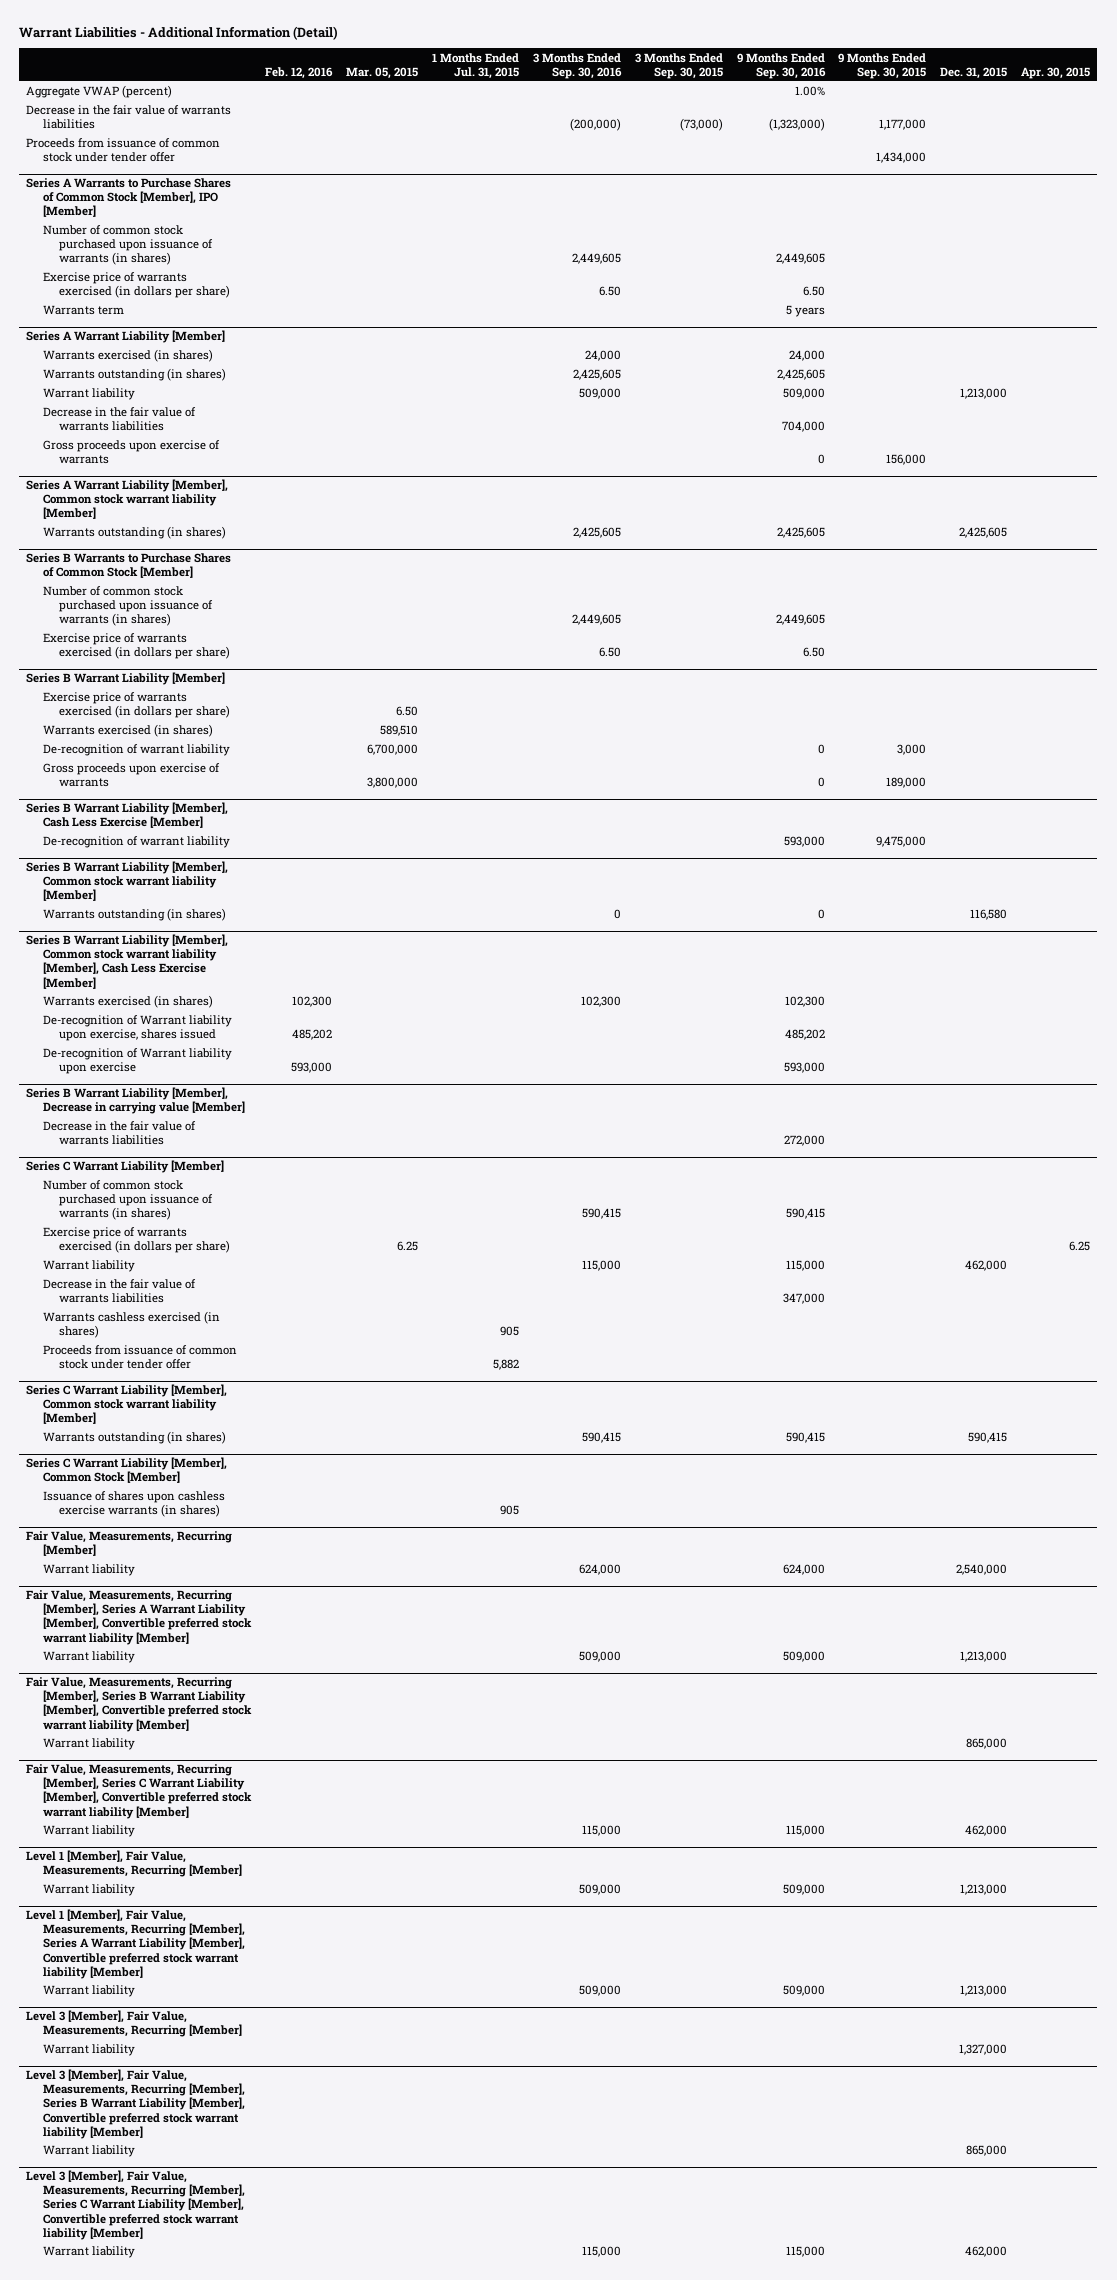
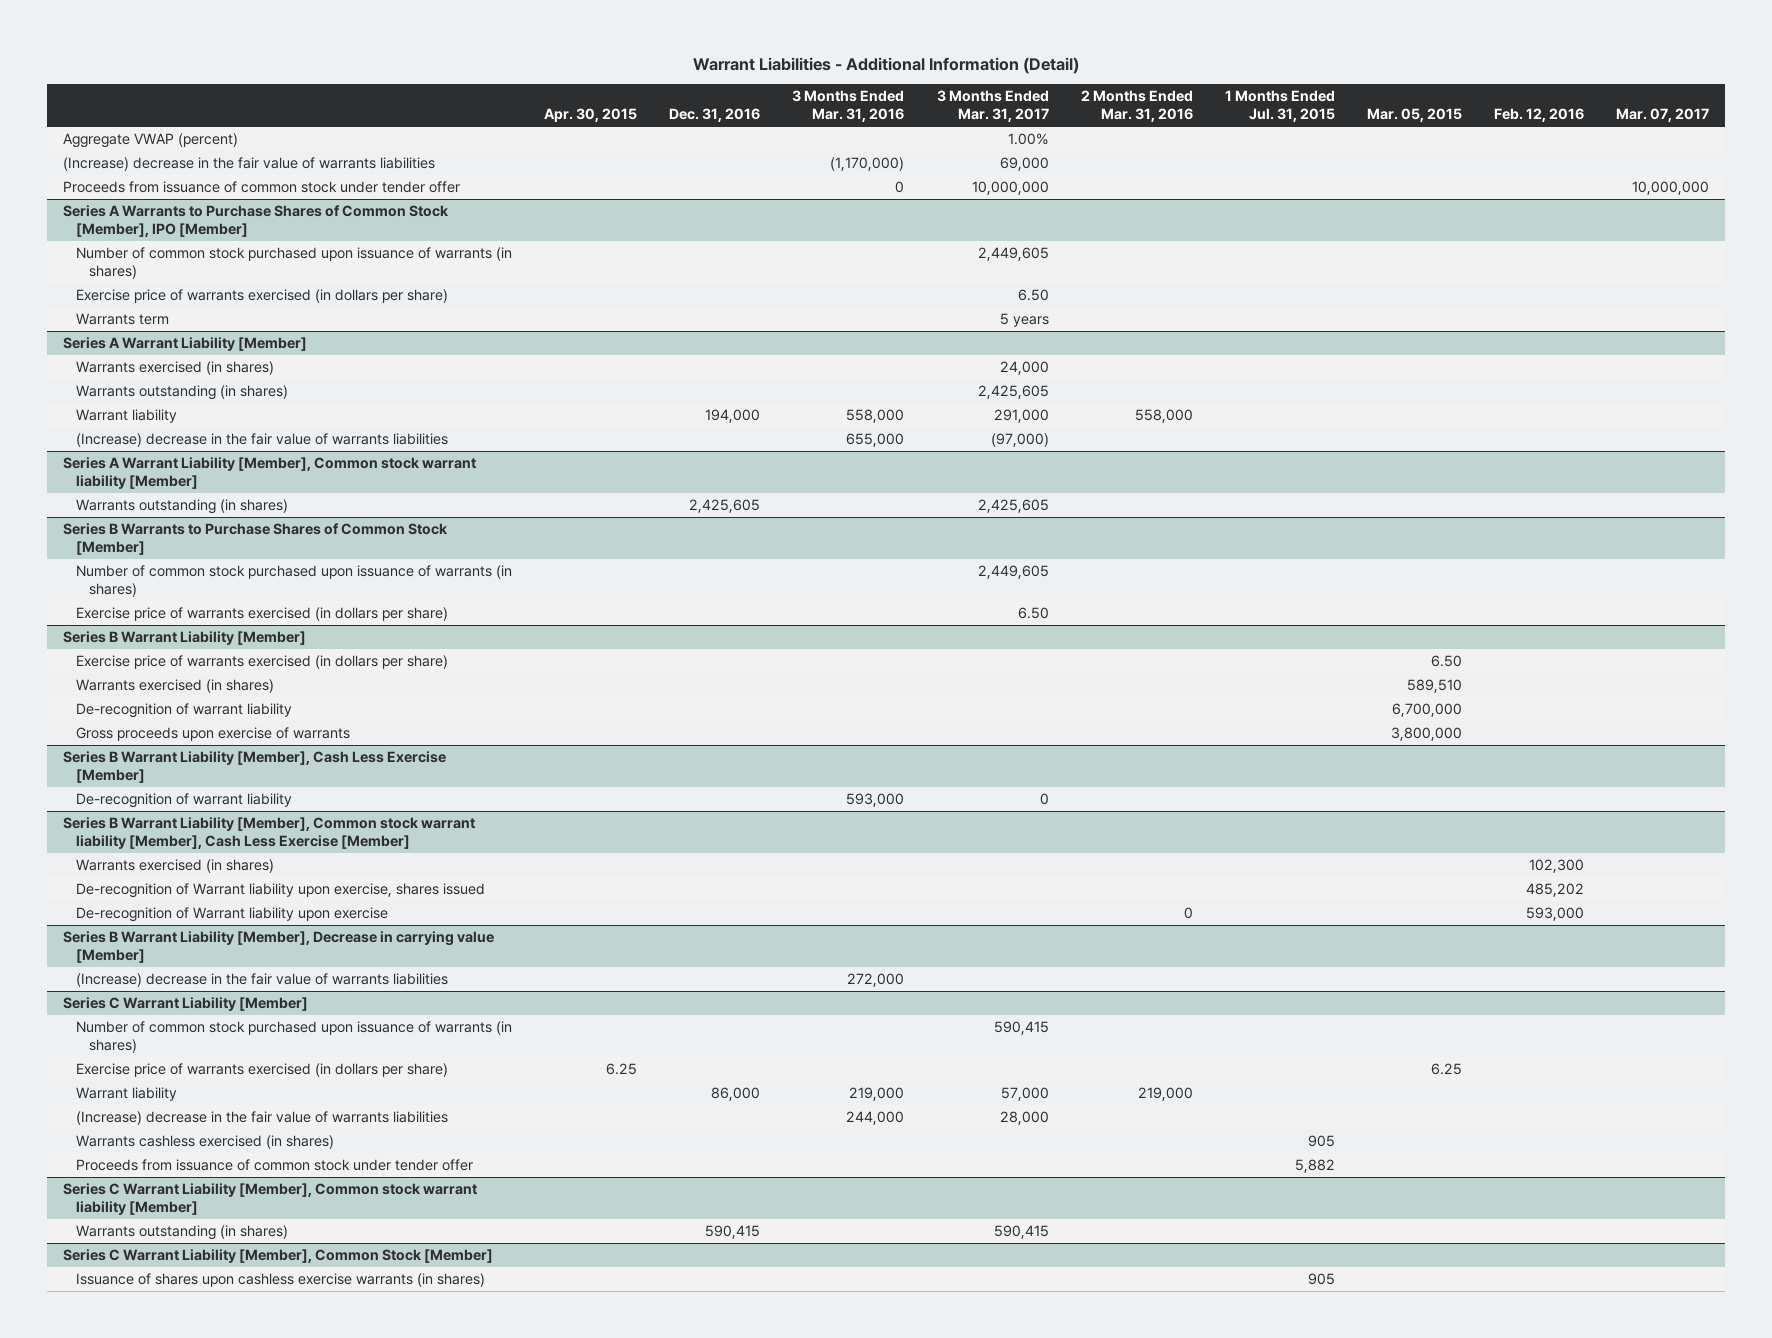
[532,52,622,79] 3 Months Ended Sep. 30, 2016 -> none
[634,52,723,79] 3 Months Ended Sep. 30, 2015 -> none
[736,52,826,79] 9 Months Ended Sep. 30, 2016 -> none
[838,52,927,79] 9 Months Ended Sep. 30, 2015 -> none
[940,66,1008,79] Dec. 31, 2015 -> none
none -> [669,108,761,123] Dec. 31, 2016
none -> [792,90,905,123] 3 Months Ended Mar. 31, 2016
none -> [936,90,1049,123] 3 Months Ended Mar. 31, 2017
none -> [1080,90,1193,123] 2 Months Ended Mar. 31, 2016
none -> [1615,108,1709,123] Mar. 07, 2017
[26,105,232,130] Decrease in the fair value of warrants liabilities -> [63,156,436,171] (Increase) decrease in the fair value of warrants liabilities
[42,440,220,465] Gross proceeds upon exercise of warrants -> none
[42,407,196,432] Decrease in the fair value of warrants liabilities -> [76,432,449,447] (Increase) decrease in the fair value of warrants liabilities
[26,861,229,902] Series B Warrant Liability [Member], Common stock warrant liability [Member] -> none
[42,908,226,922] Warrants outstanding (in shares) -> none
[42,1121,196,1146] Decrease in the fair value of warrants liabilities -> [76,972,449,987] (Increase) decrease in the fair value of warrants liabilities
[42,1279,196,1304] Decrease in the fair value of warrants liabilities -> [76,1110,449,1125] (Increase) decrease in the fair value of warrants liabilities
[26,1531,233,1557] Fair Value, Measurements, Recurring [Member] -> none
[42,1564,135,1577] Warrant liability -> none
[26,1590,252,1645] Fair Value, Measurements, Recurring [Member], Series A Warrant Liability [Member], Convertible preferred stock warrant liability [Member] -> none
[42,1651,135,1664] Warrant liability -> none
[26,1677,252,1732] Fair Value, Measurements, Recurring [Member], Series B Warrant Liability [Member], Convertible preferred stock warrant liability [Member] -> none
[42,1738,135,1751] Warrant liability -> none
[26,1764,252,1819] Fair Value, Measurements, Recurring [Member], Series C Warrant Liability [Member], Convertible preferred stock warrant liability [Member] -> none
[42,1825,135,1838] Warrant liability -> none
[26,1850,242,1878] Level 1 [Member], Fair Value, Measurements, Recurring [Member] -> none
[42,1884,135,1897] Warrant liability -> none
[26,1909,245,1979] Level 1 [Member], Fair Value, Measurements, Recurring [Member], Series A Warrant Liability [Member], Convertible preferred stock warrant liability [Member] -> none
[42,1985,135,1998] Warrant liability -> none
[26,2010,242,2038] Level 3 [Member], Fair Value, Measurements, Recurring [Member] -> none
[42,2044,135,2057] Warrant liability -> none
[26,2069,245,2139] Level 3 [Member], Fair Value, Measurements, Recurring [Member], Series B Warrant Liability [Member], Convertible preferred stock warrant liability [Member] -> none
[42,2145,135,2158] Warrant liability -> none
[26,2170,245,2240] Level 3 [Member], Fair Value, Measurements, Recurring [Member], Series C Warrant Liability [Member], Convertible preferred stock warrant liability [Member] -> none
[42,2246,135,2259] Warrant liability -> none

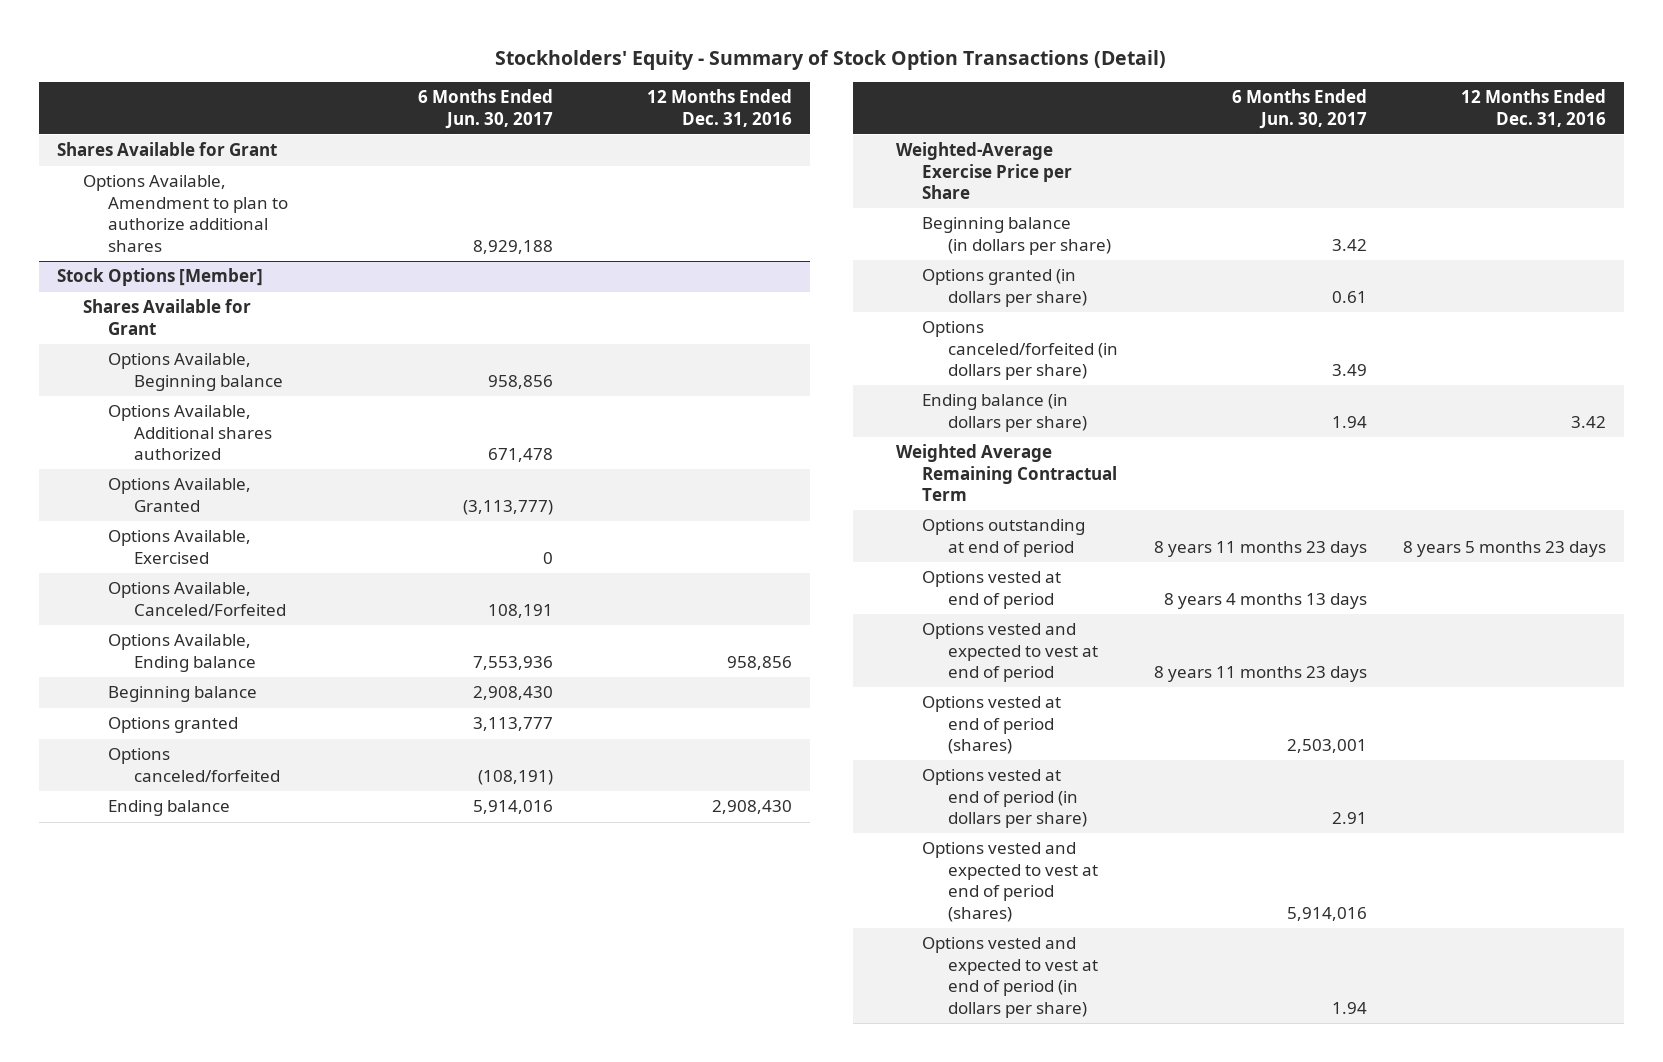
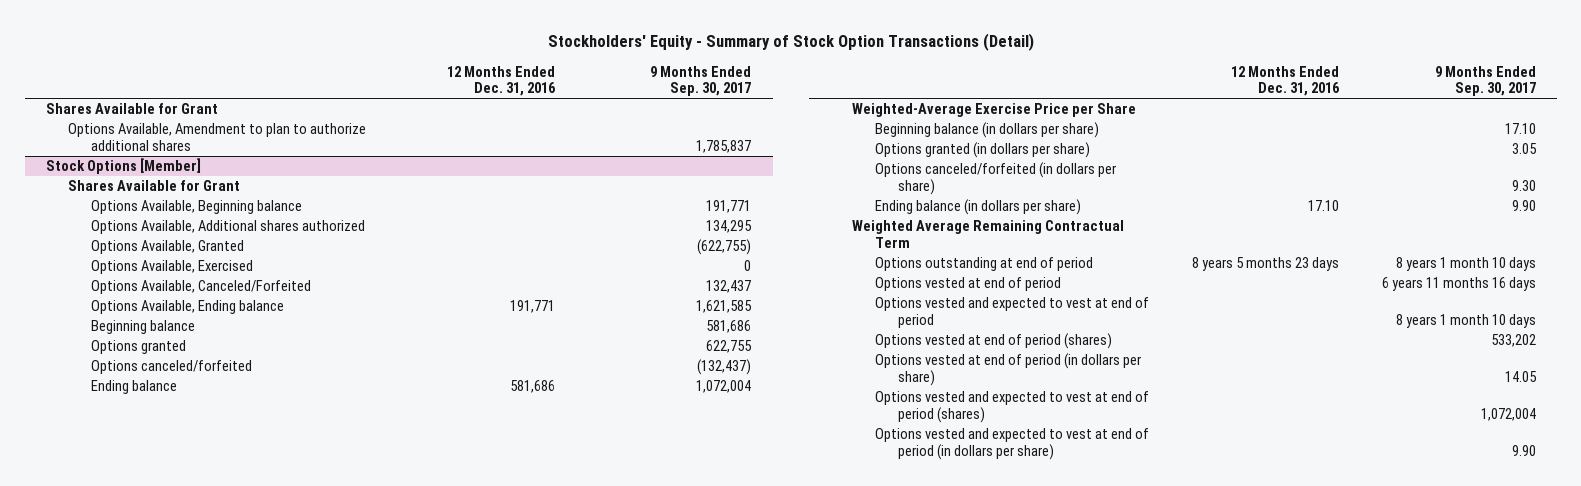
[418,89,554,129] 6 Months Ended Jun. 30, 2017 -> none
none -> [650,65,752,97] 9 Months Ended Sep. 30, 2017
[727,655,793,670] 958,856 -> [510,300,556,314] 191,771
[712,800,793,815] 2,908,430 -> [510,380,556,394] 581,686
[1571,415,1607,428] 3.42 -> [1308,200,1340,212] 17.10

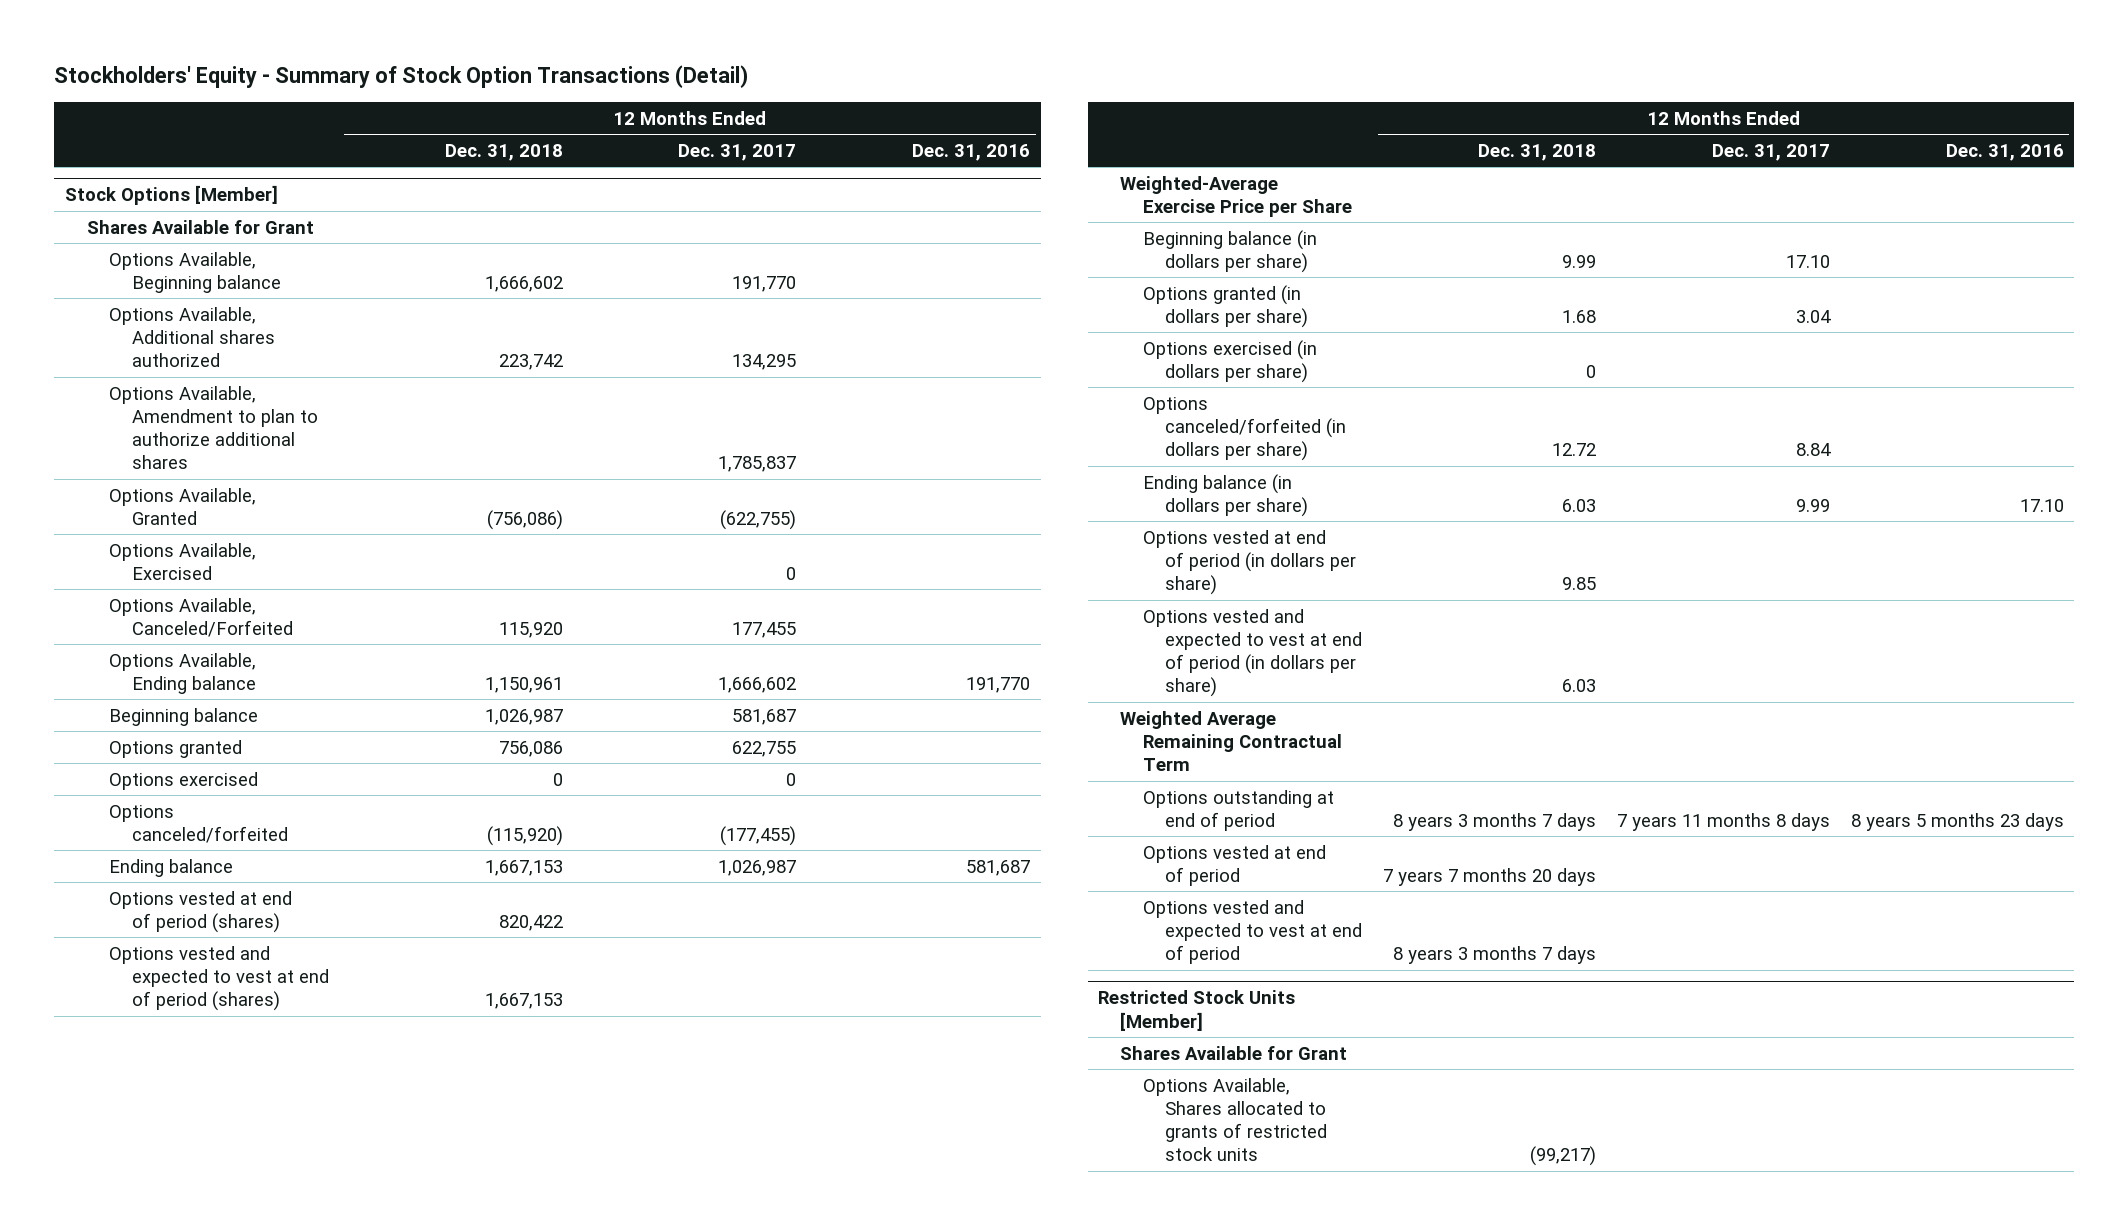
[650,65,752,97] 9 Months Ended Sep. 30, 2017 -> none
none -> [444,143,563,161] Dec. 31, 2018
none -> [678,143,797,161] Dec. 31, 2017
[45,103,218,115] Shares Available for Grant -> none
[68,123,367,151] Options Available, Amendment to plan to authorize additional shares -> none
none -> [109,385,318,470] Options Available, Amendment to plan to authorize additional shares
[510,300,556,314] 191,771 -> [966,676,1031,693] 191,770
none -> [109,771,259,790] Options exercised
[510,380,556,394] 581,686 -> [966,859,1031,876] 581,687
[875,333,1113,350] Options vested at end of period (shares) -> [109,890,293,933] Options vested at end of period (shares)
[875,391,1150,423] Options vested and expected to vest at end of period (shares) -> [109,945,329,1012] Options vested and expected to vest at end of period (shares)
none -> [1142,339,1317,383] Options exercised (in dollars per share)
[875,353,1142,386] Options vested at end of period (in dollars per share) -> [1142,529,1357,596] Options vested at end of period (in dollars per share)
[875,428,1150,460] Options vested and expected to vest at end of period (in dollars per share) -> [1142,608,1363,698] Options vested and expected to vest at end of period (in dollars per share)
none -> [1098,990,1296,1031] Restricted Stock Units [Member]
none -> [1120,1045,1348,1060] Shares Available for Grant
none -> [1142,1077,1328,1162] Options Available, Shares allocated to grants of restricted stock units

